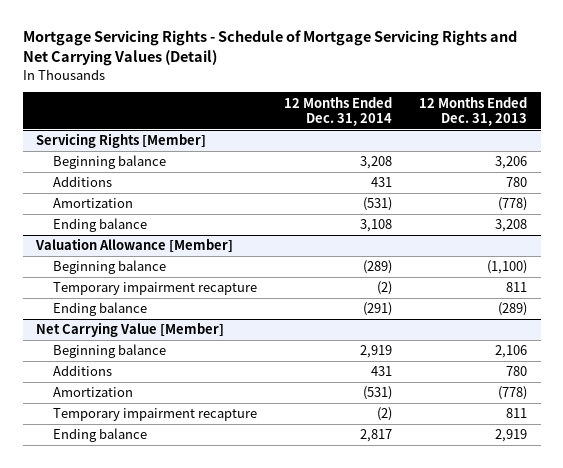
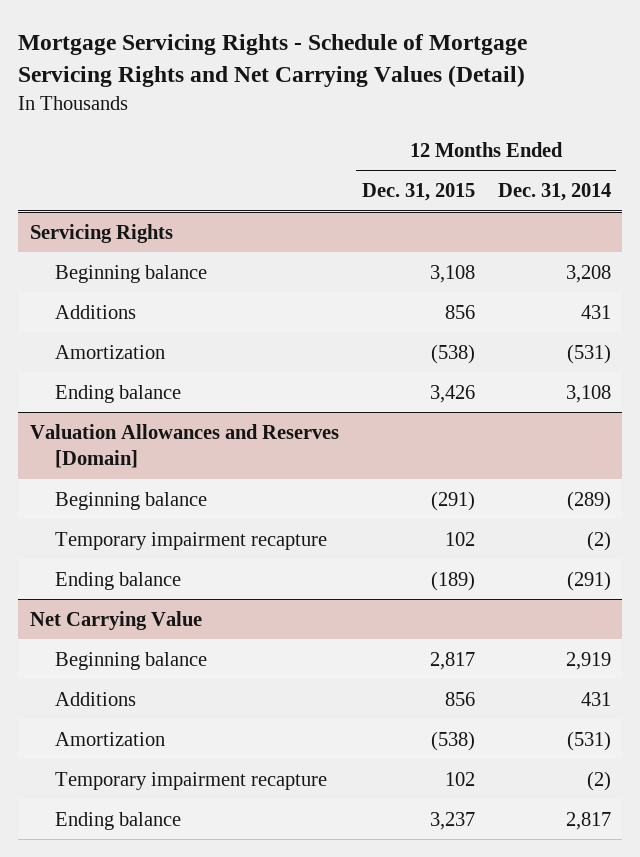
[419,96,528,126] 12 Months Ended Dec. 31, 2013 -> none
none -> [361,183,475,202] Dec. 31, 2015
[36,133,207,149] Servicing Rights [Member] -> [29,223,173,243] Servicing Rights
[35,238,234,254] Valuation Allowance [Member] -> none
none -> [29,423,339,469] Valuation Allowances and Reserves [Domain]
[36,322,225,338] Net Carrying Value [Member] -> [29,610,202,630] Net Carrying Value

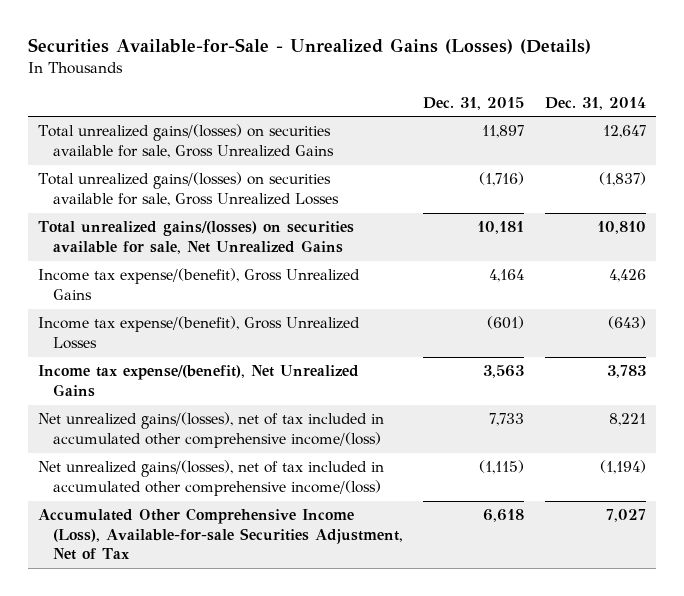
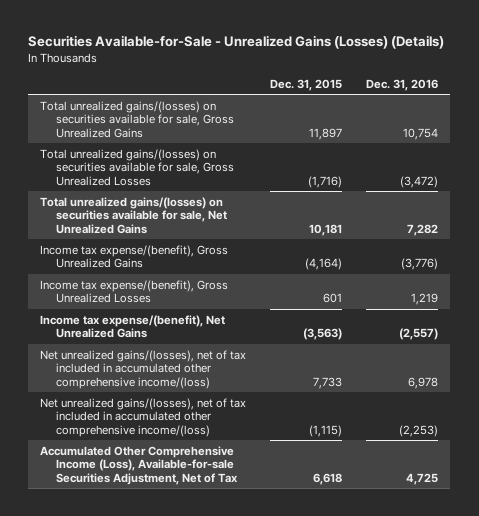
[544,96,646,110] Dec. 31, 2014 -> none
none -> [366,78,439,91] Dec. 31, 2016
[489,269,525,283] 4,164 -> [305,258,343,271] (4,164)
[487,316,525,330] (601) -> [323,293,343,304] 601
[483,365,525,379] 3,563 -> [303,328,343,341] (3,563)

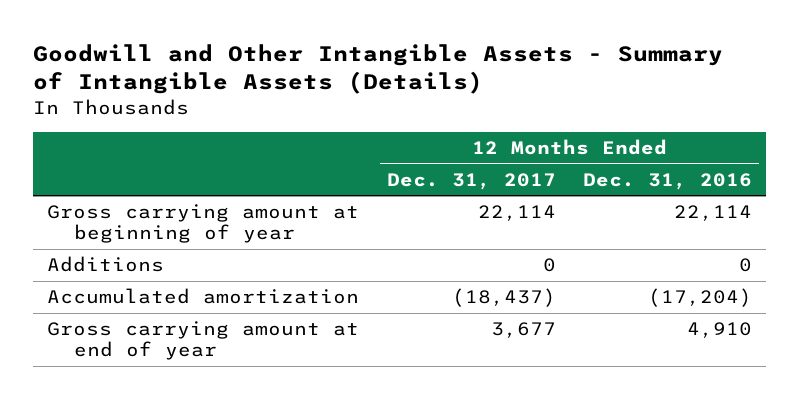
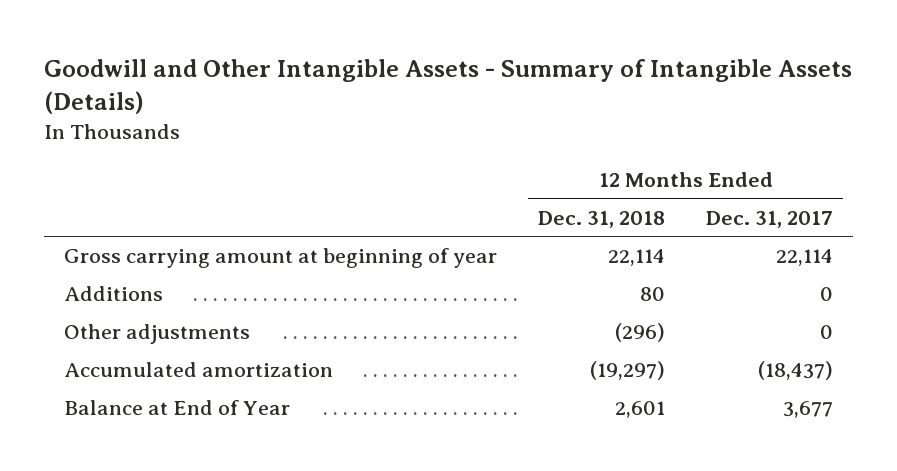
[583,172,753,190] Dec. 31, 2016 -> none
none -> [538,210,666,228] Dec. 31, 2018
none -> [64,324,251,345] Other adjustments
[46,321,359,361] Gross carrying amount at end of year -> [64,400,291,416] Balance at End of Year

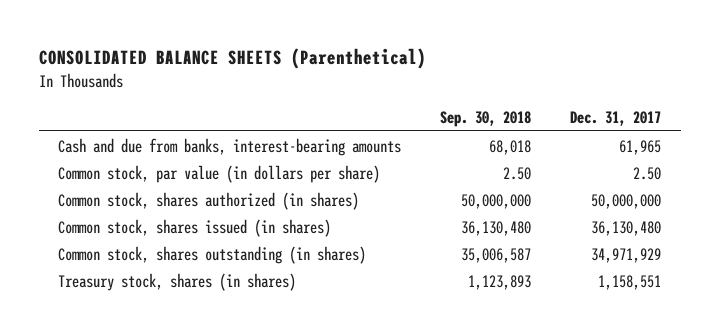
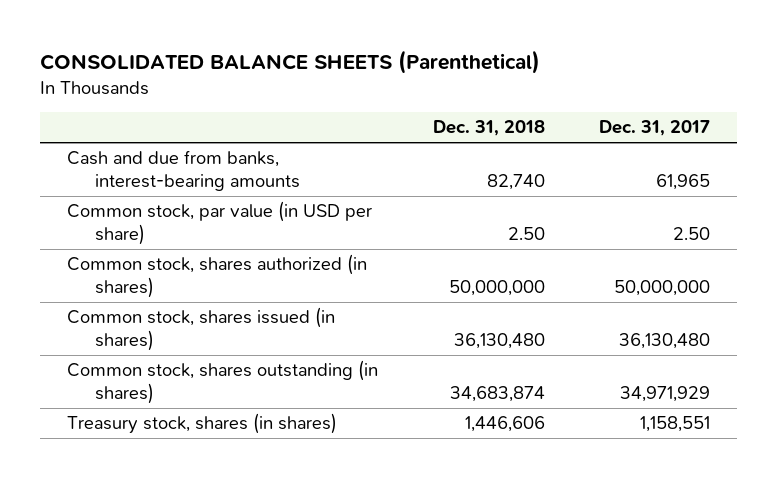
[440,111,532,128] Sep. 30, 2018 -> none
none -> [432,120,545,137] Dec. 31, 2018
[58,164,381,183] Common stock, par value (in dollars per share) -> [67,201,373,246] Common stock, par value (in USD per share)

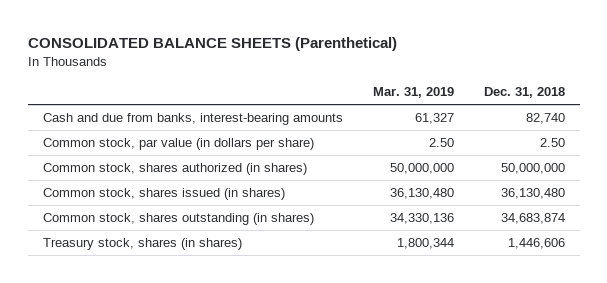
[599,120,711,137] Dec. 31, 2017 -> none
none -> [372,86,454,98] Mar. 31, 2019
[67,201,373,246] Common stock, par value (in USD per share) -> [42,138,314,151] Common stock, par value (in dollars per share)

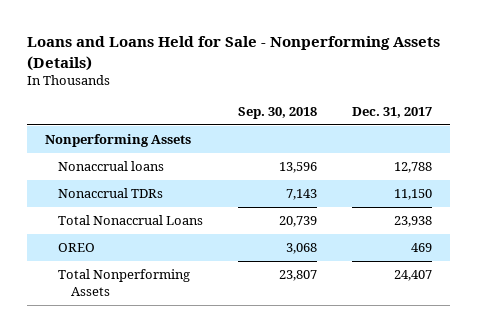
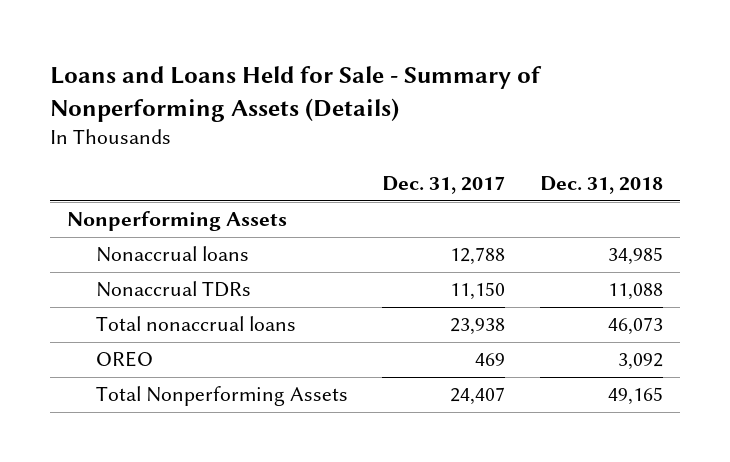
[27,36,441,71] Loans and Loans Held for Sale - Nonperforming Assets (Details) -> [49,65,542,122] Loans and Loans Held for Sale - Summary of Nonperforming Assets (Details)
[237,106,317,119] Sep. 30, 2018 -> none
none -> [539,176,663,195] Dec. 31, 2018
[57,215,203,226] Total Nonaccrual Loans -> [95,316,296,332] Total nonaccrual loans

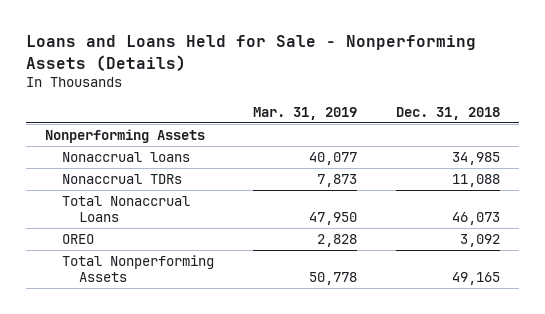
[49,65,542,122] Loans and Loans Held for Sale - Summary of Nonperforming Assets (Details) -> [26,35,477,71] Loans and Loans Held for Sale - Nonperforming Assets (Details)
[382,176,506,195] Dec. 31, 2017 -> none
none -> [252,106,357,120] Mar. 31, 2019
[95,316,296,332] Total nonaccrual loans -> [62,195,191,223] Total Nonaccrual Loans

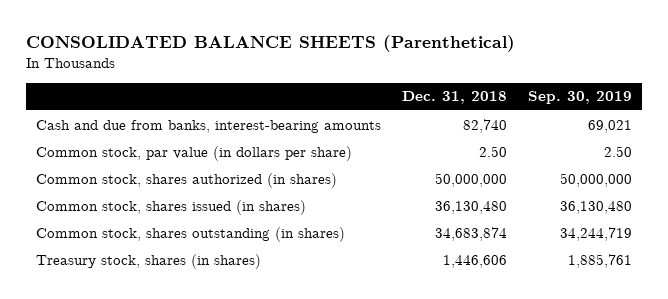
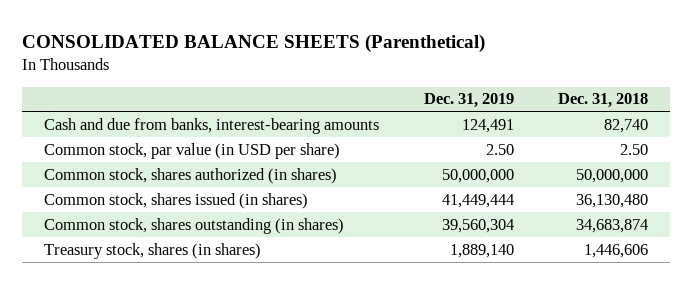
[527,91,632,105] Sep. 30, 2019 -> none
none -> [423,93,514,109] Dec. 31, 2019
[36,145,353,161] Common stock, par value (in dollars per share) -> [44,142,341,159] Common stock, par value (in USD per share)

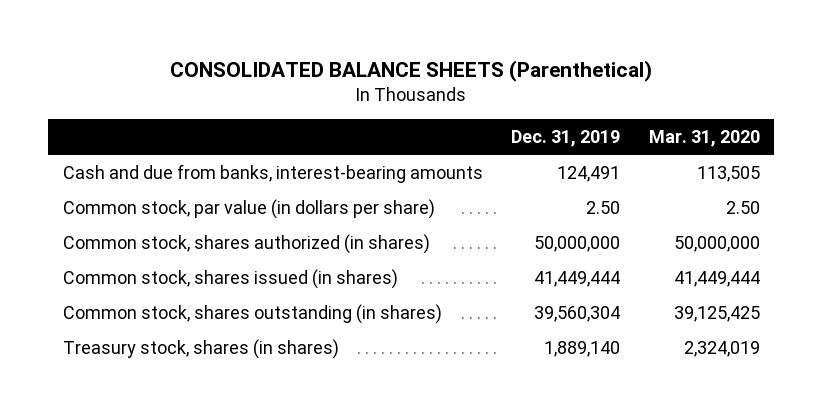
[558,93,649,109] Dec. 31, 2018 -> none
none -> [648,130,760,148] Mar. 31, 2020
[44,142,341,159] Common stock, par value (in USD per share) -> [62,198,435,219] Common stock, par value (in dollars per share)

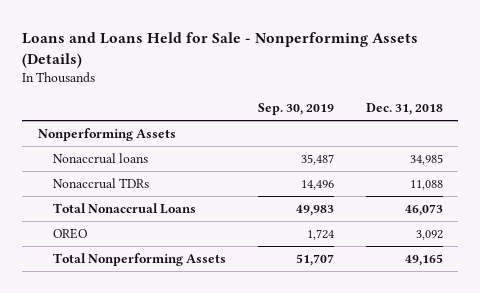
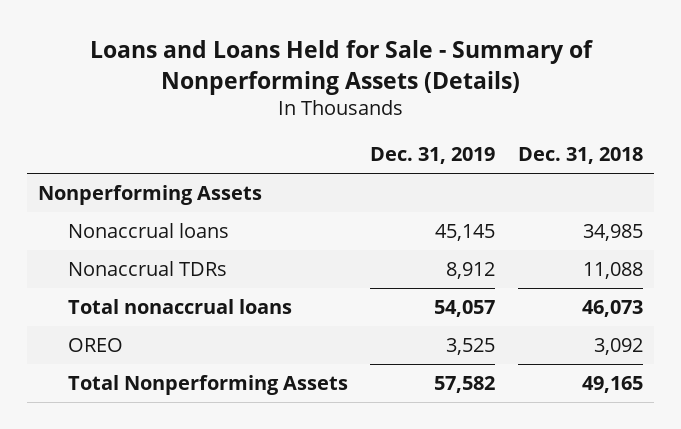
[21,31,418,68] Loans and Loans Held for Sale - Nonperforming Assets (Details) -> [89,39,593,95] Loans and Loans Held for Sale - Summary of Nonperforming Assets (Details)
[257,103,334,116] Sep. 30, 2019 -> none
none -> [370,147,496,165] Dec. 31, 2019
[53,202,197,214] Total Nonaccrual Loans -> [68,299,293,315] Total nonaccrual loans

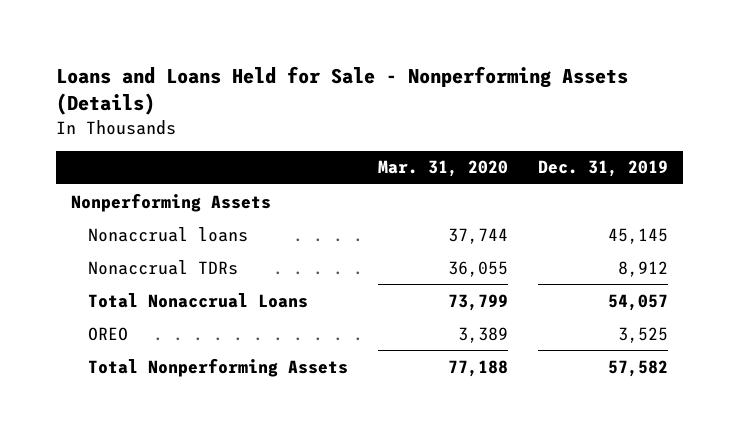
[89,39,593,95] Loans and Loans Held for Sale - Summary of Nonperforming Assets (Details) -> [56,66,629,116] Loans and Loans Held for Sale - Nonperforming Assets (Details)
[517,147,643,165] Dec. 31, 2018 -> none
none -> [377,160,508,178] Mar. 31, 2020
[68,299,293,315] Total nonaccrual loans -> [87,292,308,308] Total Nonaccrual Loans

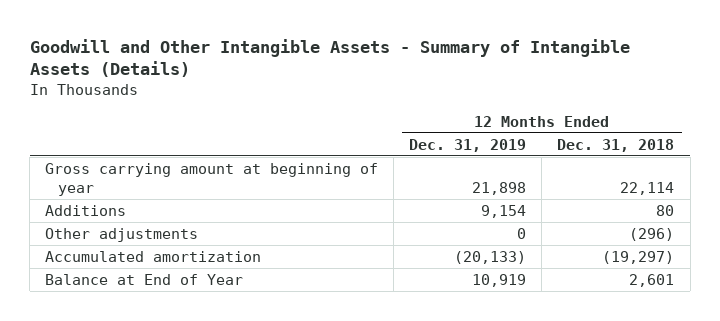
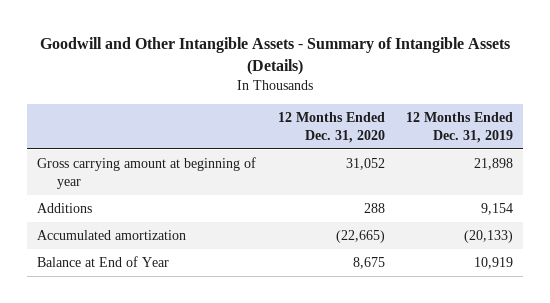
[557,138,675,152] Dec. 31, 2018 -> none
none -> [277,111,385,143] 12 Months Ended Dec. 31, 2020
[45,227,199,242] Other adjustments -> none

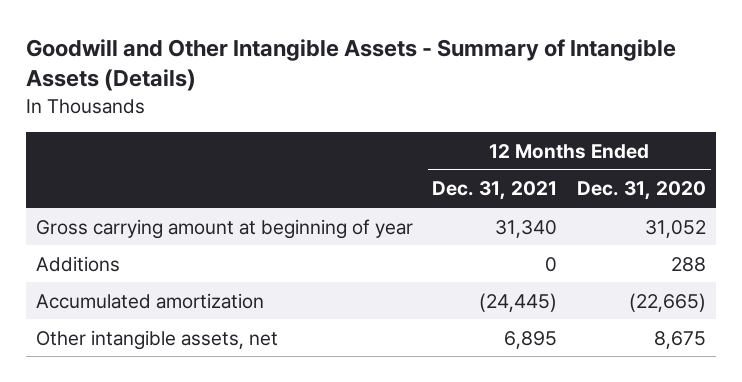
[405,111,513,143] 12 Months Ended Dec. 31, 2019 -> none
none -> [432,181,558,201] Dec. 31, 2021
[37,256,170,268] Balance at End of Year -> [35,329,278,350] Other intangible assets, net

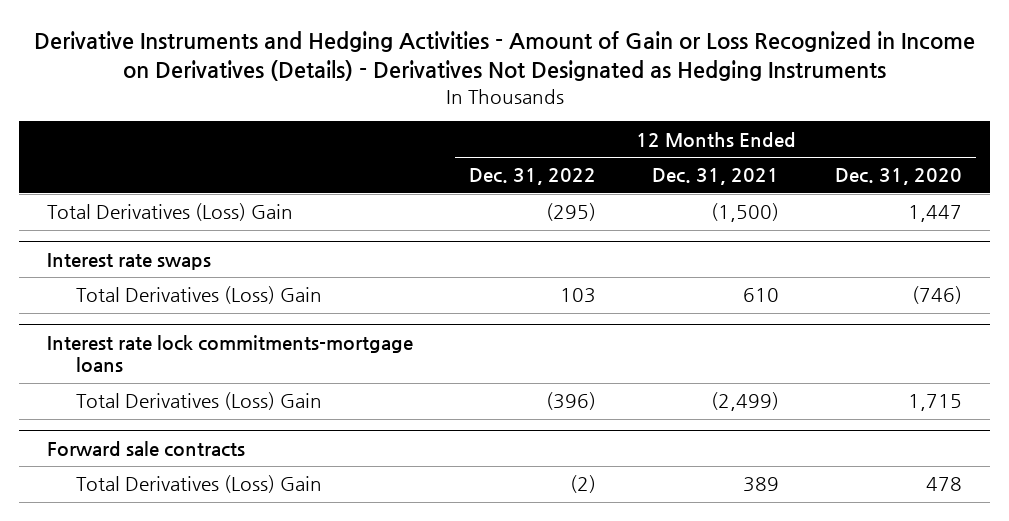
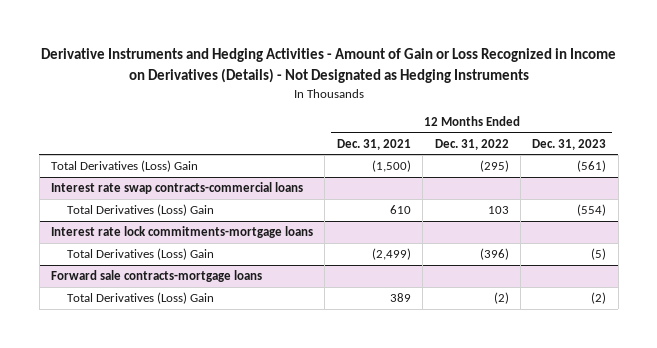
[33,31,975,82] Derivative Instruments and Hedging Activities - Amount of Gain or Loss Recognized in Income on Derivatives (Details) - Derivatives Not Designated as Hedging Instruments -> [40,48,616,83] Derivative Instruments and Hedging Activities - Amount of Gain or Loss Recognized in Income on Derivatives (Details) - Not Designated as Hedging Instruments
[835,168,963,186] Dec. 31, 2020 -> none
none -> [532,138,607,150] Dec. 31, 2023
[47,252,212,270] Interest rate swaps -> [50,182,303,195] Interest rate swap contracts-commercial loans
[47,440,246,457] Forward sale contracts -> [50,270,262,283] Forward sale contracts-mortgage loans

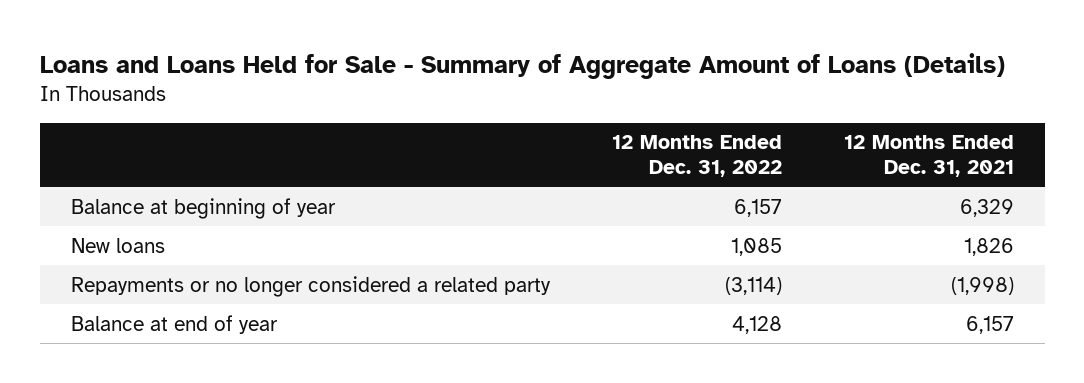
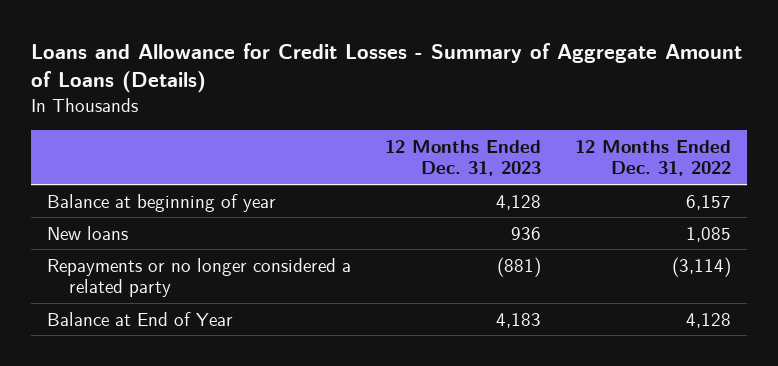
[39,52,1005,79] Loans and Loans Held for Sale - Summary of Aggregate Amount of Loans (Details) -> [30,42,742,94] Loans and Allowance for Credit Losses - Summary of Aggregate Amount of Loans (Details)
[843,135,1014,178] 12 Months Ended Dec. 31, 2021 -> none
none -> [384,139,541,177] 12 Months Ended Dec. 31, 2023
[70,314,278,334] Balance at end of year -> [47,311,234,326] Balance at End of Year

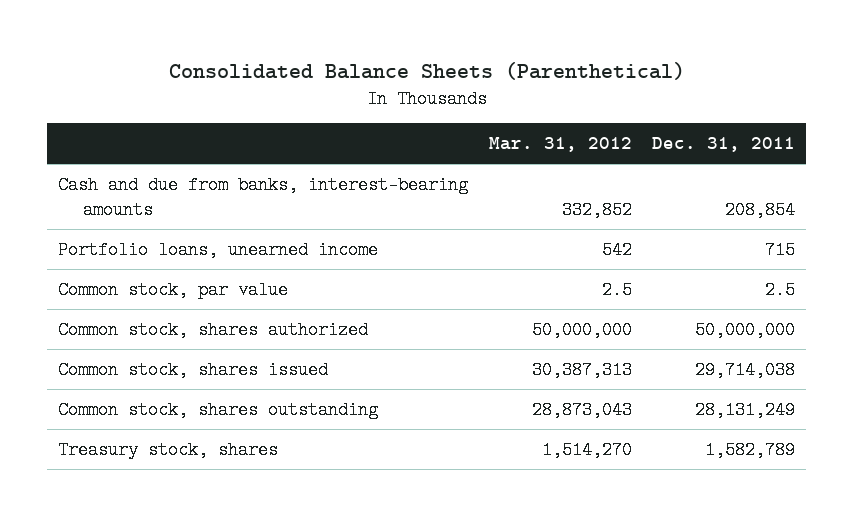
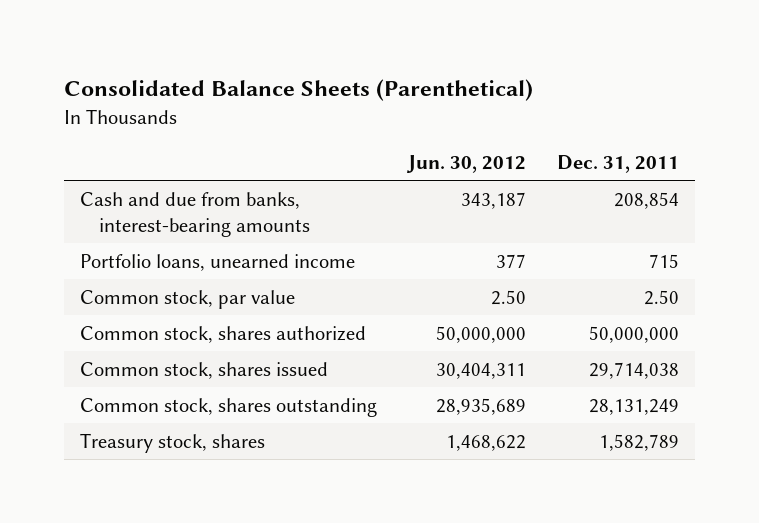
[488,137,632,153] Mar. 31, 2012 -> none
none -> [405,154,526,173] Jun. 30, 2012
[765,280,796,299] 2.5 -> [644,289,680,305] 2.50

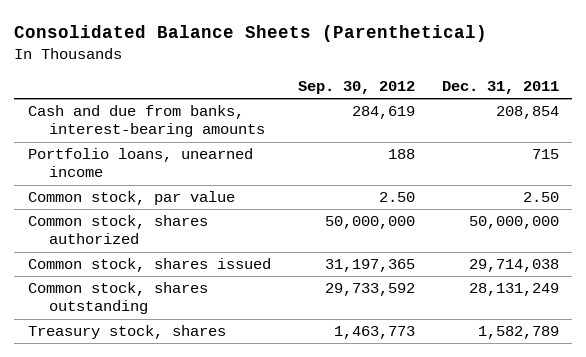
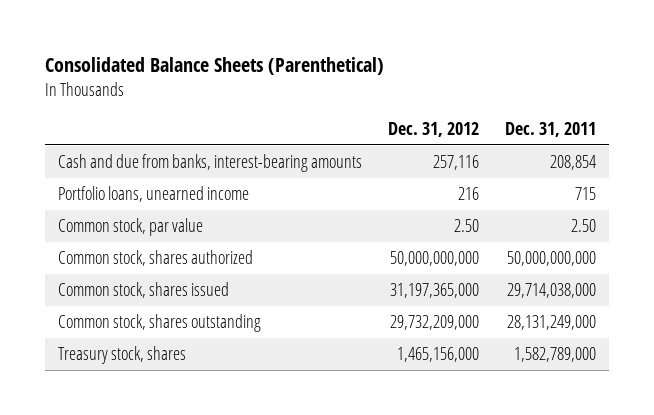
[297,81,415,95] Sep. 30, 2012 -> none
none -> [387,121,479,137] Dec. 31, 2012
[468,216,559,230] 50,000,000 -> [506,250,596,266] 50,000,000,000
[468,259,559,273] 29,714,038 -> [506,282,596,298] 29,714,038,000
[468,283,559,297] 28,131,249 -> [506,314,596,330] 28,131,249,000
[477,326,559,340] 1,582,789 -> [513,346,596,362] 1,582,789,000

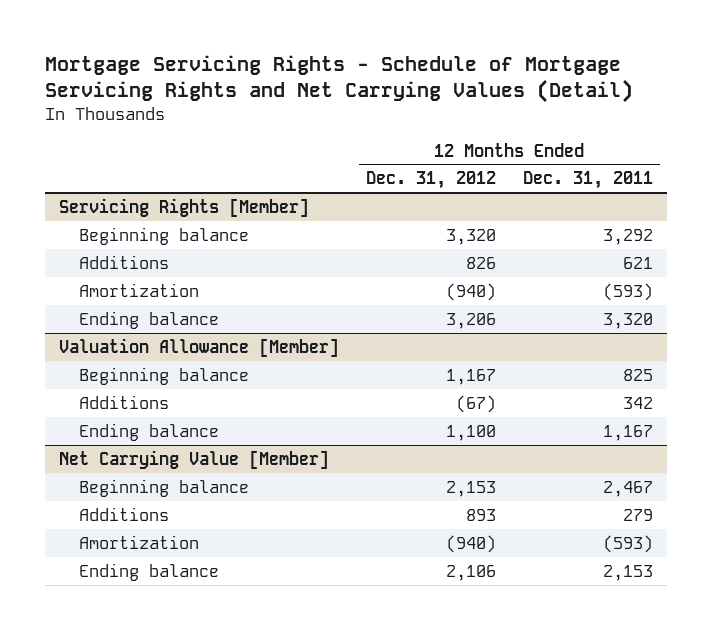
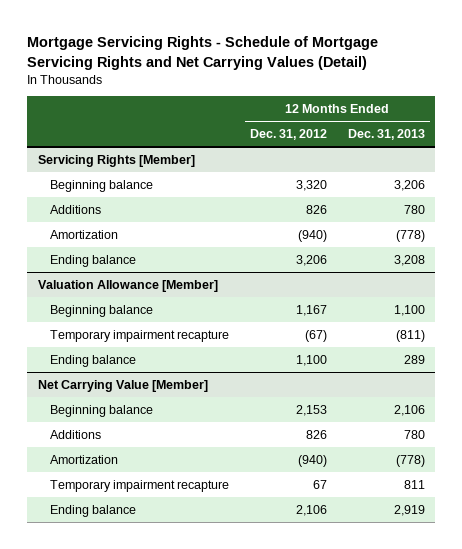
[522,171,653,190] Dec. 31, 2011 -> none
none -> [347,129,425,141] Dec. 31, 2013
[79,394,170,409] Additions -> none
none -> [50,329,230,342] Temporary impairment recapture
[465,508,496,521] 893 -> [305,429,327,439] 826
none -> [50,479,230,492] Temporary impairment recapture

